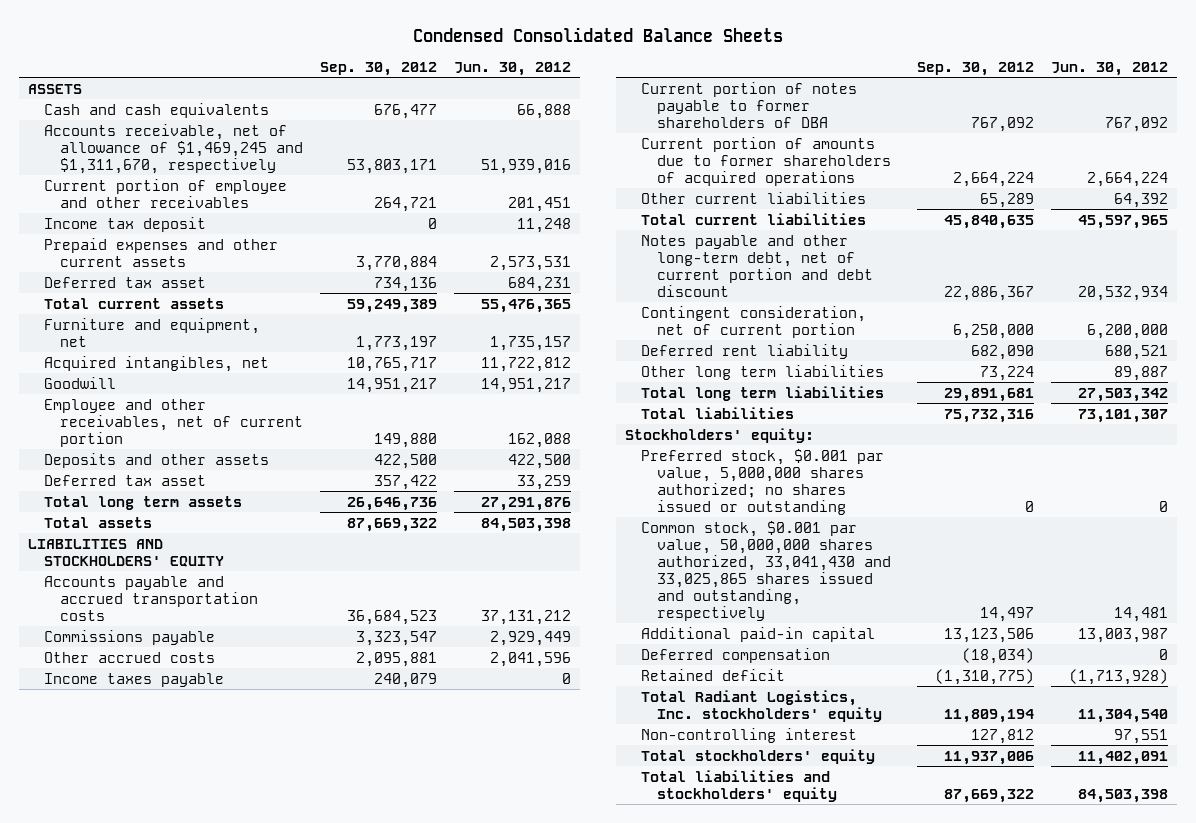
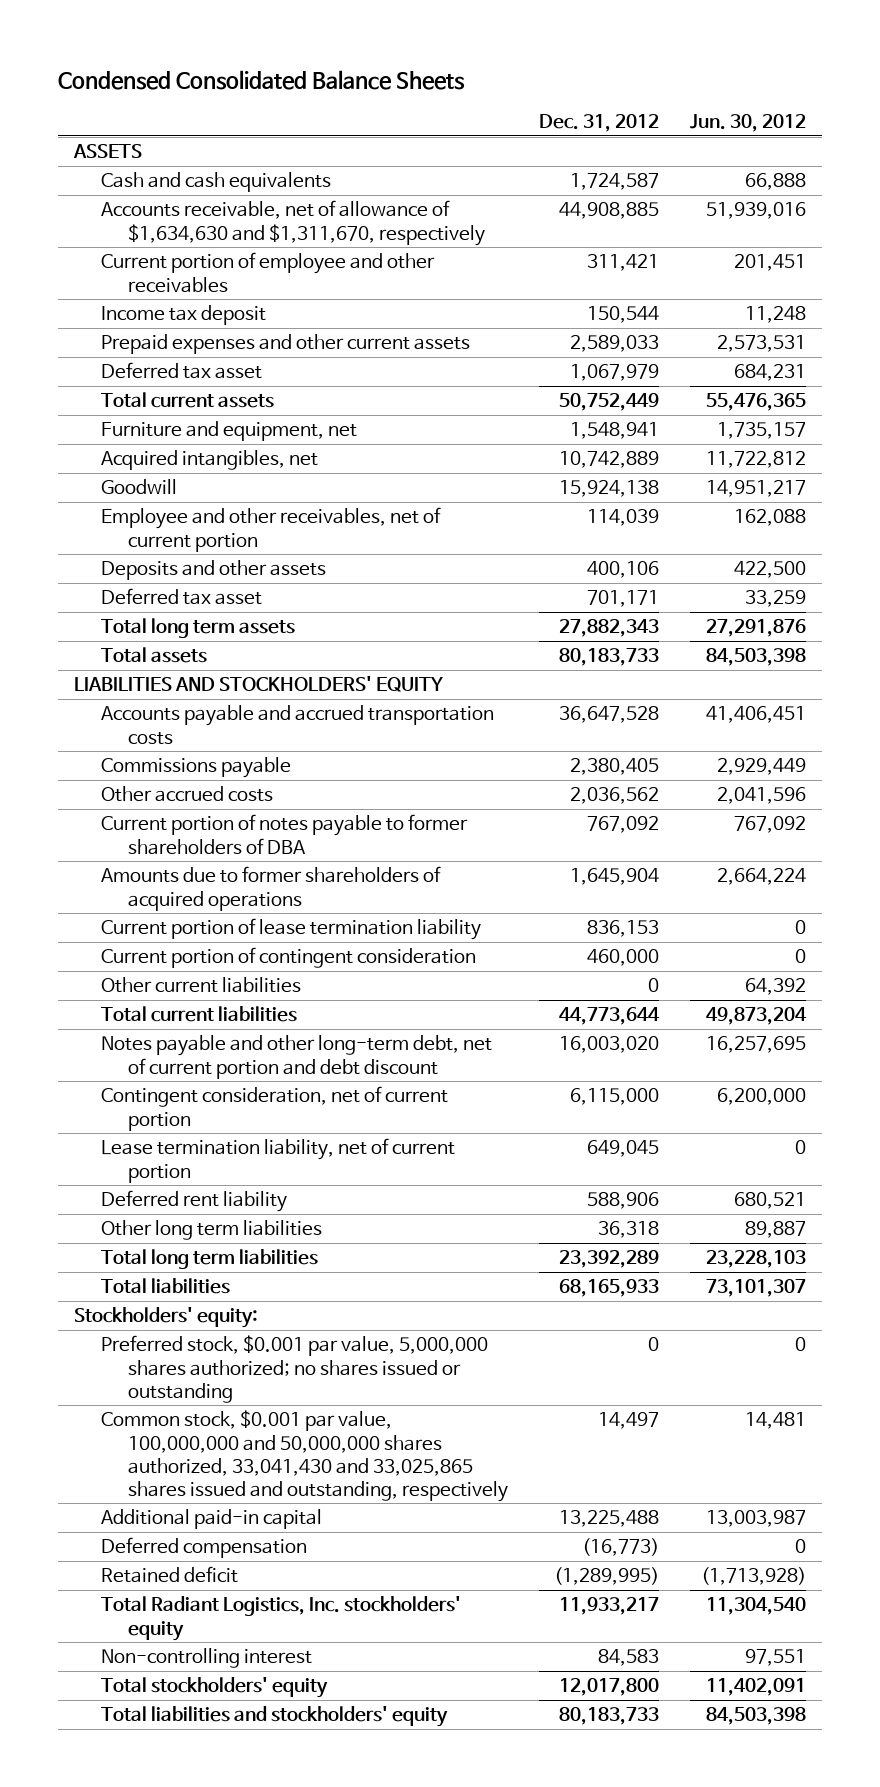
[319,61,437,76] Sep. 30, 2012 -> none
none -> [539,114,660,133] Dec. 31, 2012
[43,123,303,174] Accounts receivable, net of allowance of $1,469,245 and $1,311,670, respectively -> [100,200,486,246] Accounts receivable, net of allowance of $1,634,630 and $1,311,670, respectively
[481,609,572,625] 37,131,212 -> [706,706,807,724] 41,406,451
[43,672,224,687] Income taxes payable -> none
[640,136,891,186] Current portion of amounts due to former shareholders of acquired operations -> [100,866,441,911] Amounts due to former shareholders of acquired operations
none -> [100,918,481,941] Current portion of lease termination liability
none -> [100,947,476,969] Current portion of contingent consideration
[1077,214,1168,229] 45,597,965 -> [706,1007,808,1026] 49,873,204
[1077,285,1168,301] 20,532,934 -> [706,1036,807,1054] 16,257,695
none -> [100,1138,455,1183] Lease termination liability, net of current portion
[1077,387,1168,402] 27,503,342 -> [706,1250,807,1269] 23,228,103
[640,520,891,621] Common stock, $0.001 par value, 50,000,000 shares authorized, 33,041,430 and 33,025,865 shares issued and outstanding, respectively -> [100,1410,509,1502] Common stock, $0.001 par value, 100,000,000 and 50,000,000 shares authorized, 33,041,430 and 33,025,865 shares issued and outstanding, respectively

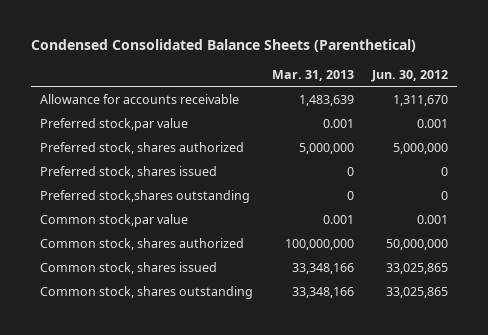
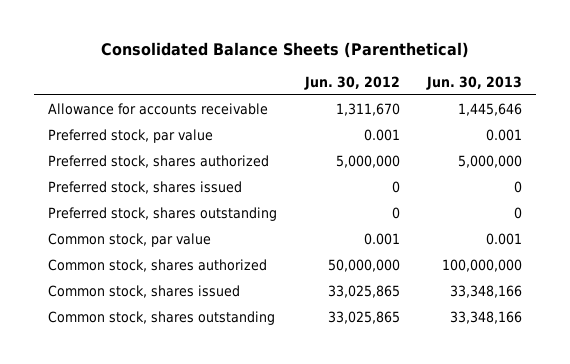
[31,39,417,53] Condensed Consolidated Balance Sheets (Parenthetical) -> [101,42,470,59] Consolidated Balance Sheets (Parenthetical)
[271,70,354,82] Mar. 31, 2013 -> none
none -> [426,75,523,90] Jun. 30, 2013
[40,118,189,132] Preferred stock,par value -> [48,128,214,143] Preferred stock, par value
[40,190,251,204] Preferred stock,shares outstanding -> [48,206,278,221] Preferred stock, shares outstanding
[40,214,189,228] Common stock,par value -> [48,232,212,247] Common stock, par value

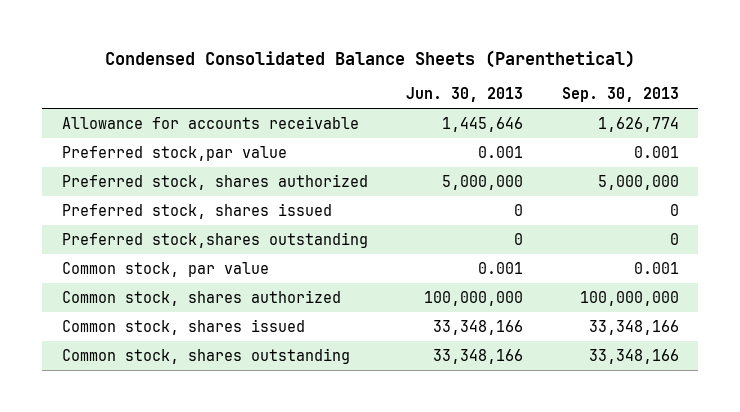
[101,42,470,59] Consolidated Balance Sheets (Parenthetical) -> [105,49,636,68] Condensed Consolidated Balance Sheets (Parenthetical)
[303,75,400,90] Jun. 30, 2012 -> none
none -> [561,86,679,102] Sep. 30, 2013
[48,128,214,143] Preferred stock, par value -> [61,145,287,161] Preferred stock,par value
[48,206,278,221] Preferred stock, shares outstanding -> [61,231,368,248] Preferred stock,shares outstanding

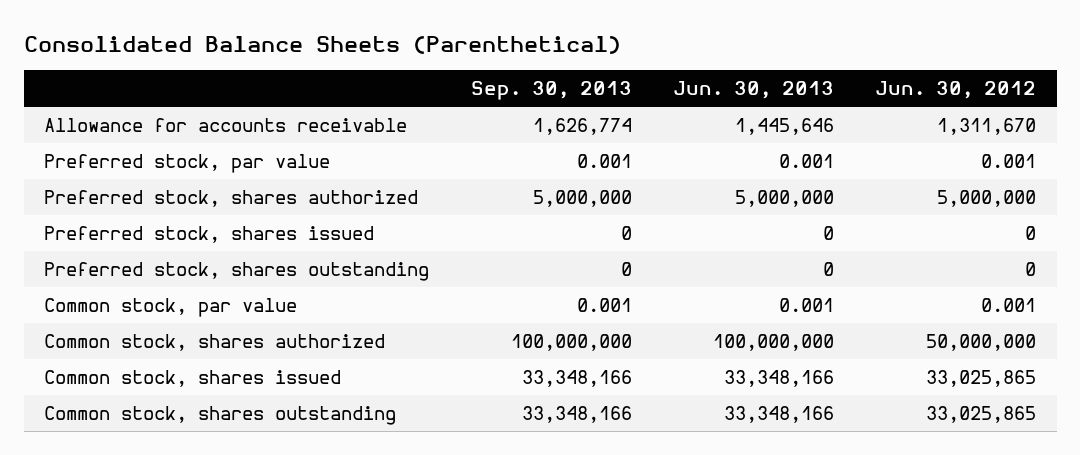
[105,49,636,68] Condensed Consolidated Balance Sheets (Parenthetical) -> [23,36,621,55] Consolidated Balance Sheets (Parenthetical)
none -> [875,81,1037,100] Jun. 30, 2012
[61,145,287,161] Preferred stock,par value -> [44,153,331,173] Preferred stock, par value
[61,231,368,248] Preferred stock,shares outstanding -> [44,261,430,281] Preferred stock, shares outstanding

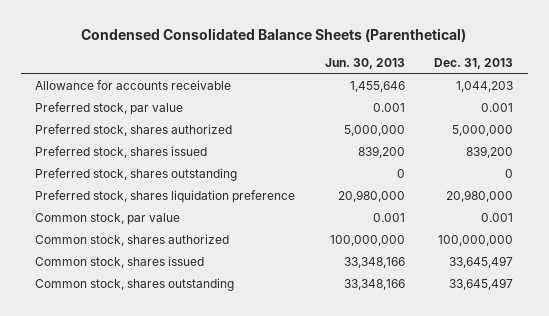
[23,36,621,55] Consolidated Balance Sheets (Parenthetical) -> [81,27,467,42] Condensed Consolidated Balance Sheets (Parenthetical)
[470,81,632,101] Sep. 30, 2013 -> none
[875,81,1037,100] Jun. 30, 2012 -> none
none -> [434,58,514,70] Dec. 31, 2013
[734,117,834,135] 1,445,646 -> [349,81,405,93] 1,455,646
[822,225,834,240] 0 -> [357,146,405,159] 839,200
none -> [35,190,296,204] Preferred stock, shares liquidation preference

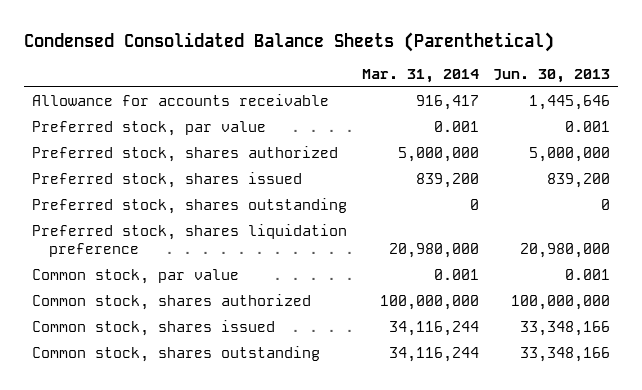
[434,58,514,70] Dec. 31, 2013 -> none
none -> [361,69,479,84] Mar. 31, 2014
[349,81,405,93] 1,455,646 -> [529,94,611,110] 1,445,646

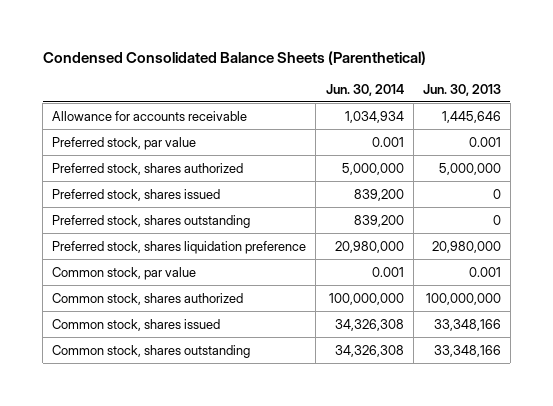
[361,69,479,84] Mar. 31, 2014 -> none
none -> [325,83,404,96] Jun. 30, 2014
[547,172,611,188] 839,200 -> [492,188,501,199] 0

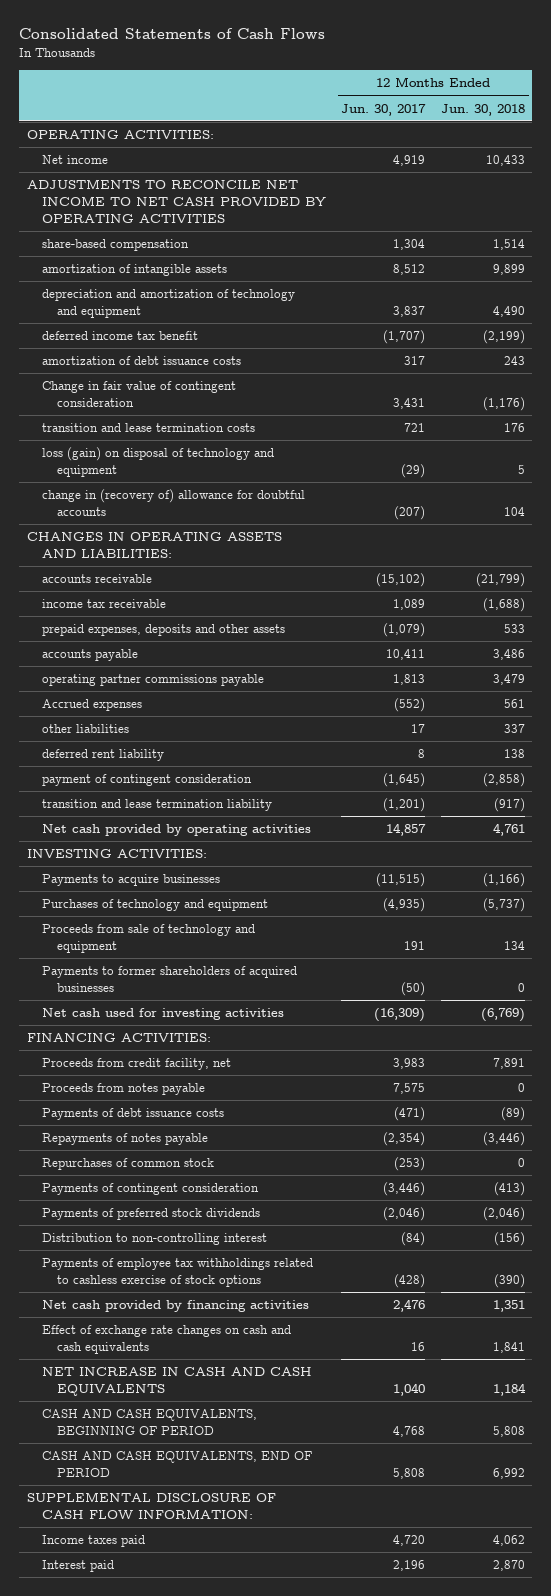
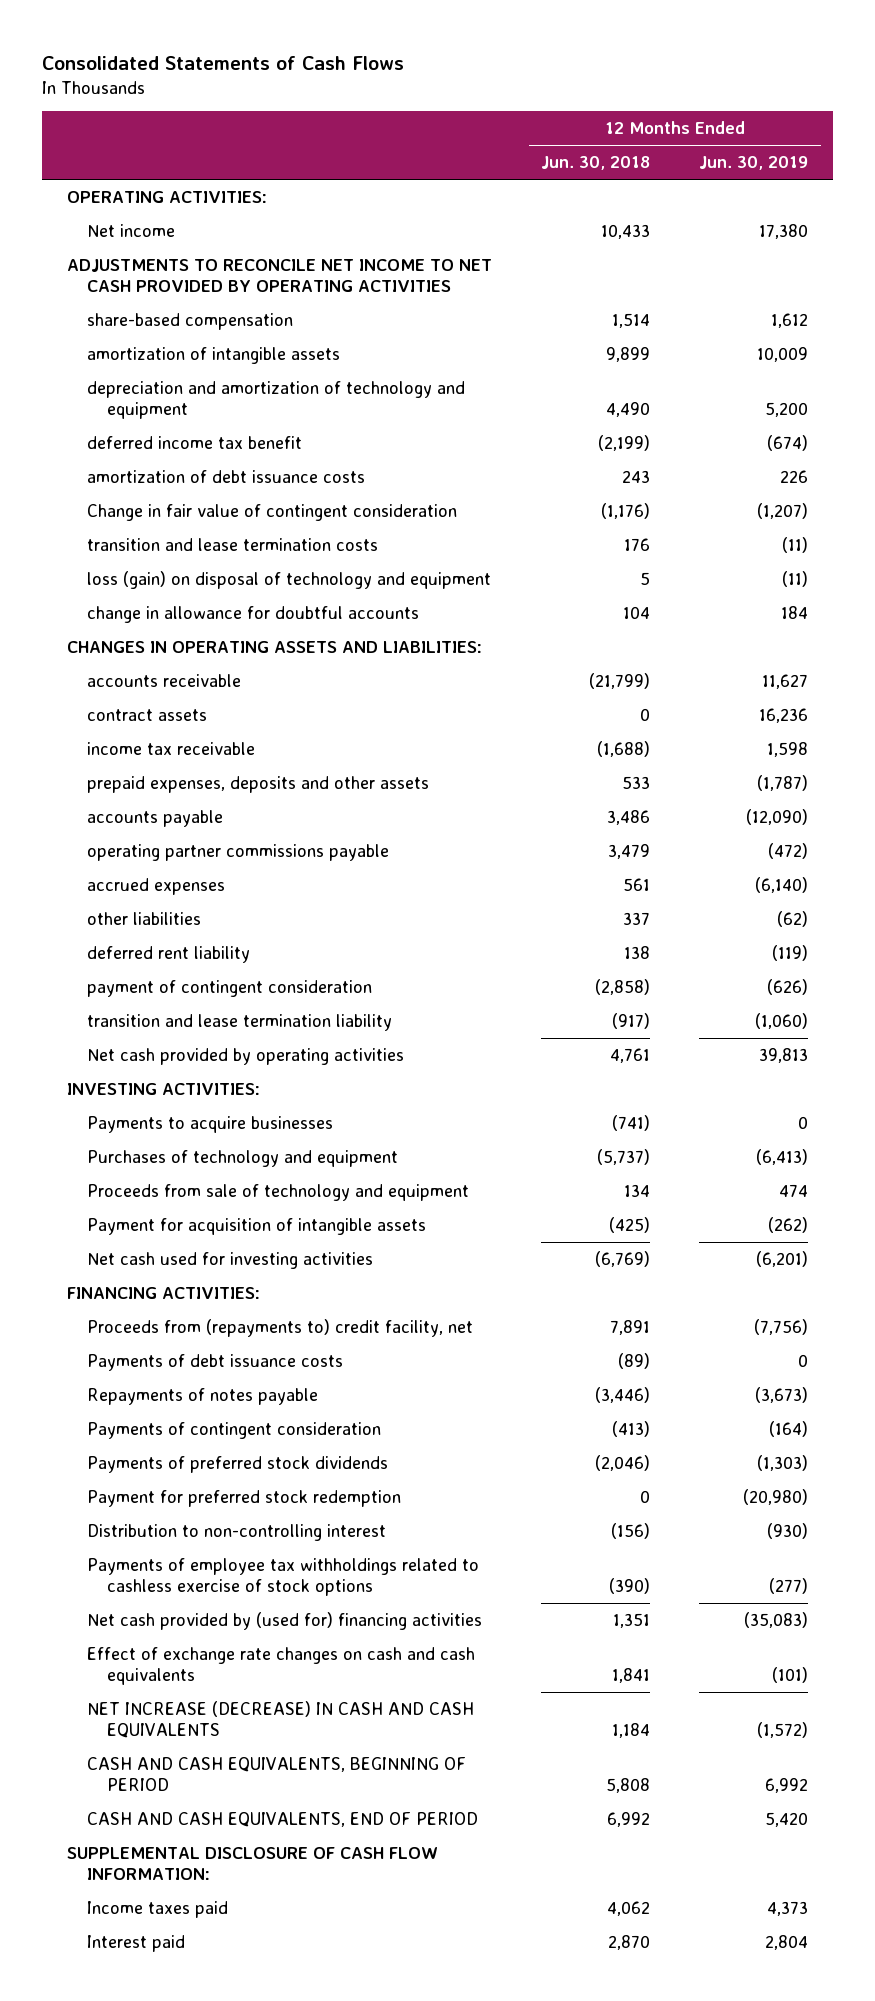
[341,103,427,116] Jun. 30, 2017 -> none
none -> [699,156,809,171] Jun. 30, 2019
[42,489,306,517] change in (recovery of) allowance for doubtful accounts -> [86,606,419,624] change in allowance for doubtful accounts
none -> [86,709,207,722] contract assets
[42,699,143,712] Accrued expenses -> [86,878,225,896] accrued expenses
[482,873,525,888] (1,166) -> [611,1115,650,1132] (741)
[42,966,298,993] Payments to former shareholders of acquired businesses -> none
none -> [86,1218,426,1236] Payment for acquisition of intangible assets
[42,1083,206,1096] Proceeds from notes payable -> none
[42,1058,232,1071] Proceeds from credit facility, net -> [86,1319,473,1338] Proceeds from (repayments to) credit facility, net
[42,1158,215,1171] Repurchases of common stock -> none
none -> [86,1490,401,1508] Payment for preferred stock redemption
[42,1300,310,1313] Net cash provided by financing activities -> [86,1612,482,1631] Net cash provided by (used for) financing activities
[42,1367,313,1397] NET INCREASE IN CASH AND CASH EQUIVALENTS -> [86,1701,474,1738] NET INCREASE (DECREASE) IN CASH AND CASH EQUIVALENTS

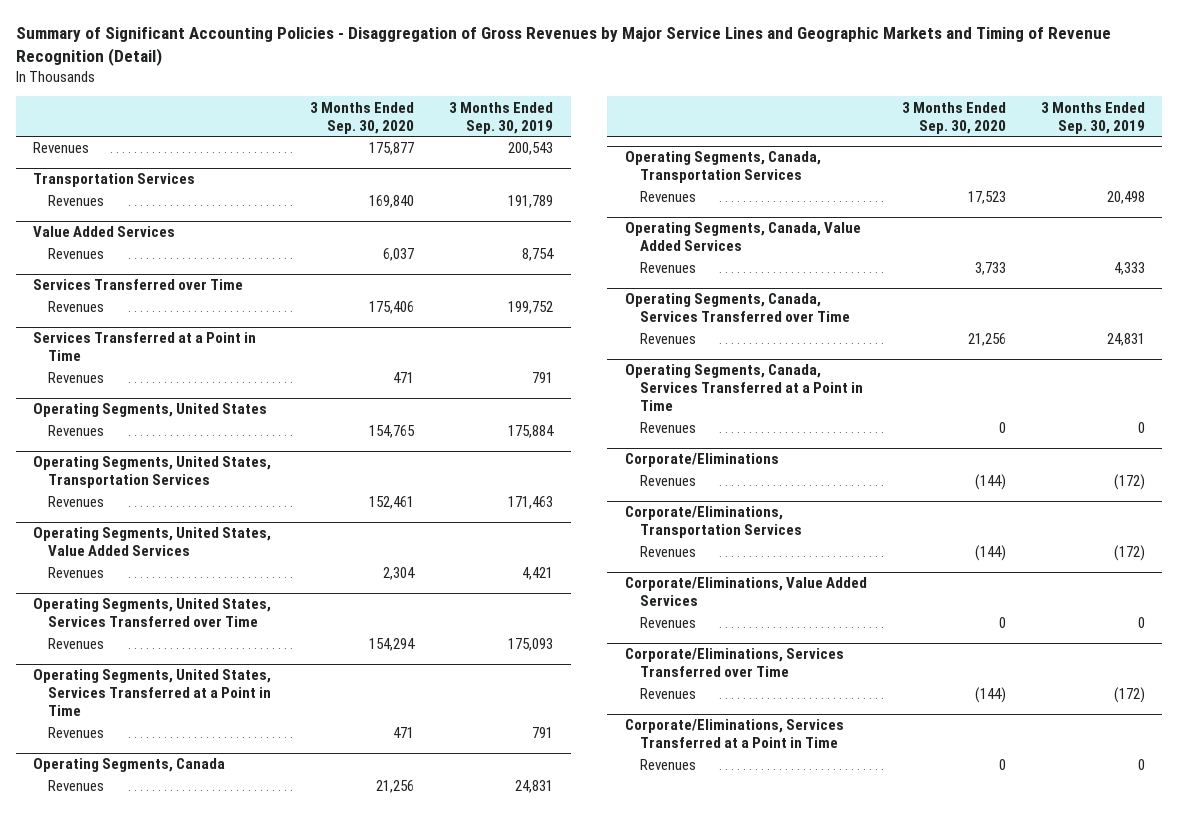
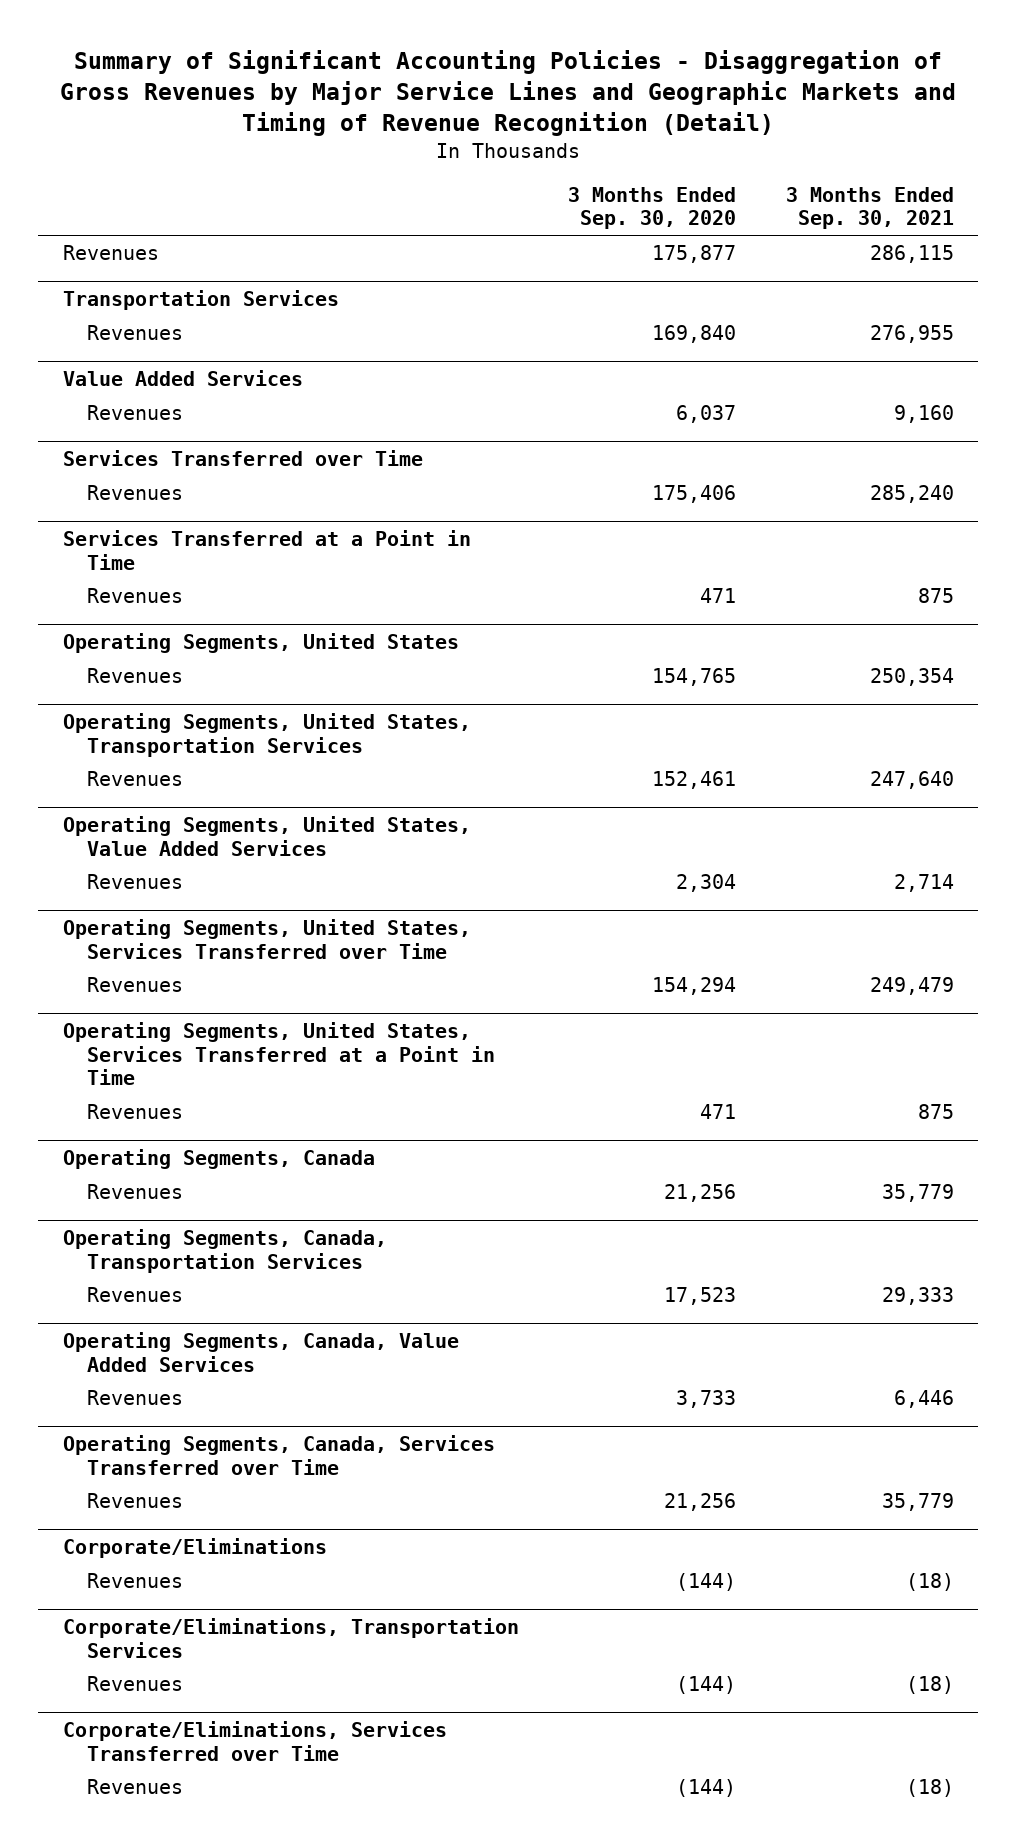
[449,101,554,134] 3 Months Ended Sep. 30, 2019 -> none
none -> [785,186,954,230] 3 Months Ended Sep. 30, 2021
[624,364,863,412] Operating Segments, Canada, Services Transferred at a Point in Time -> none
[639,422,696,434] Revenues -> none
[624,577,867,607] Corporate/Eliminations, Value Added Services -> none
[639,617,696,629] Revenues -> none
[624,719,844,749] Corporate/Eliminations, Services Transferred at a Point in Time -> none
[639,759,696,771] Revenues -> none

